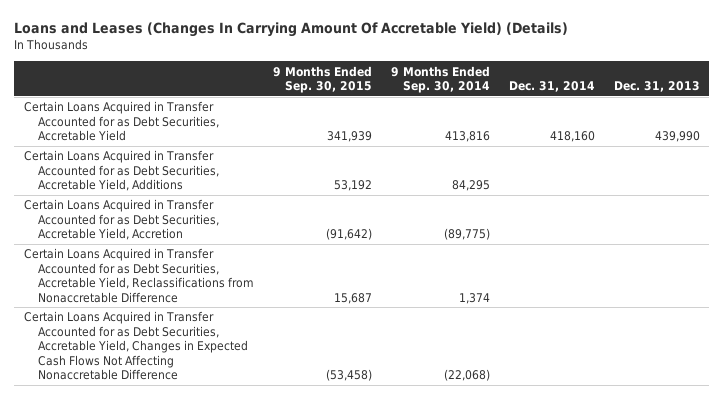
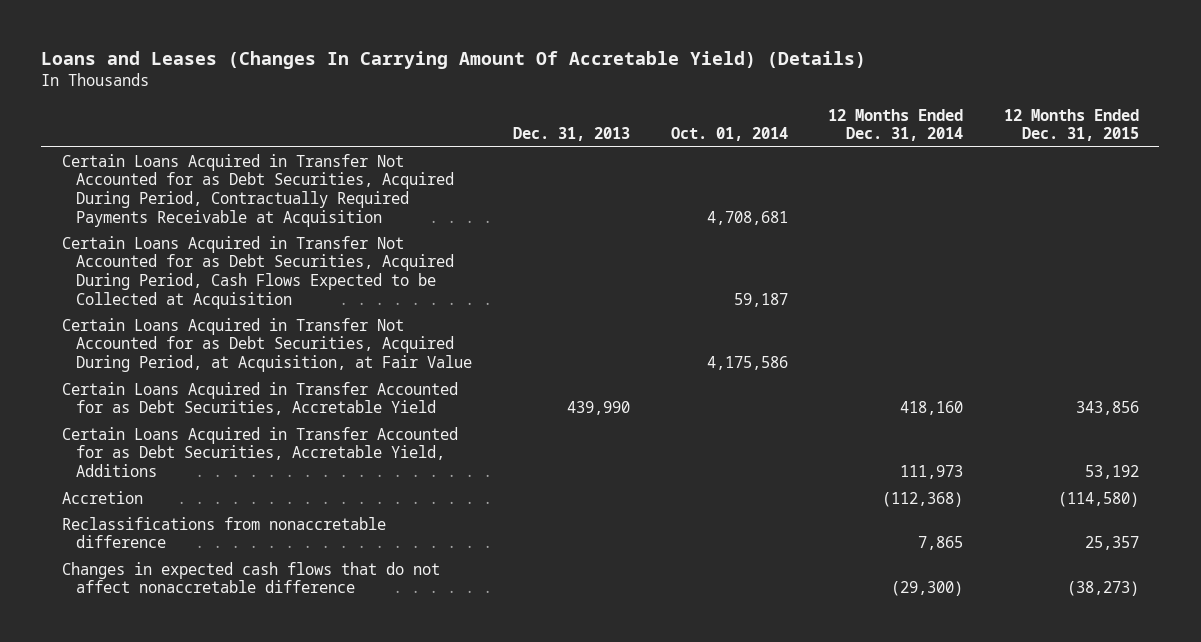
[272,65,372,94] 9 Months Ended Sep. 30, 2015 -> none
[390,65,490,94] 9 Months Ended Sep. 30, 2014 -> none
[508,81,595,93] Dec. 31, 2014 -> none
none -> [670,127,788,142] Oct. 01, 2014
none -> [828,108,964,142] 12 Months Ended Dec. 31, 2014
none -> [1003,108,1139,142] 12 Months Ended Dec. 31, 2015
none -> [61,153,455,227] Certain Loans Acquired in Transfer Not Accounted for as Debt Securities, Acquired During Period, Contractually Required Payments Receivable at Acquisition
none -> [61,235,455,309] Certain Loans Acquired in Transfer Not Accounted for as Debt Securities, Acquired During Period, Cash Flows Expected to be Collected at Acquisition
none -> [61,317,473,373] Certain Loans Acquired in Transfer Not Accounted for as Debt Securities, Acquired During Period, at Acquisition, at Fair Value
[24,199,219,241] Certain Loans Acquired in Transfer Accounted for as Debt Securities, Accretable Yield, Accretion -> [61,490,143,504] Accretion
[24,248,254,303] Certain Loans Acquired in Transfer Accounted for as Debt Securities, Accretable Yield, Reclassifications from Nonaccretable Difference -> [61,516,386,549] Reclassifications from nonaccretable difference
[24,311,248,381] Certain Loans Acquired in Transfer Accounted for as Debt Securities, Accretable Yield, Changes in Expected Cash Flows Not Affecting Nonaccretable Difference -> [61,561,440,594] Changes in expected cash flows that do not affect nonaccretable difference

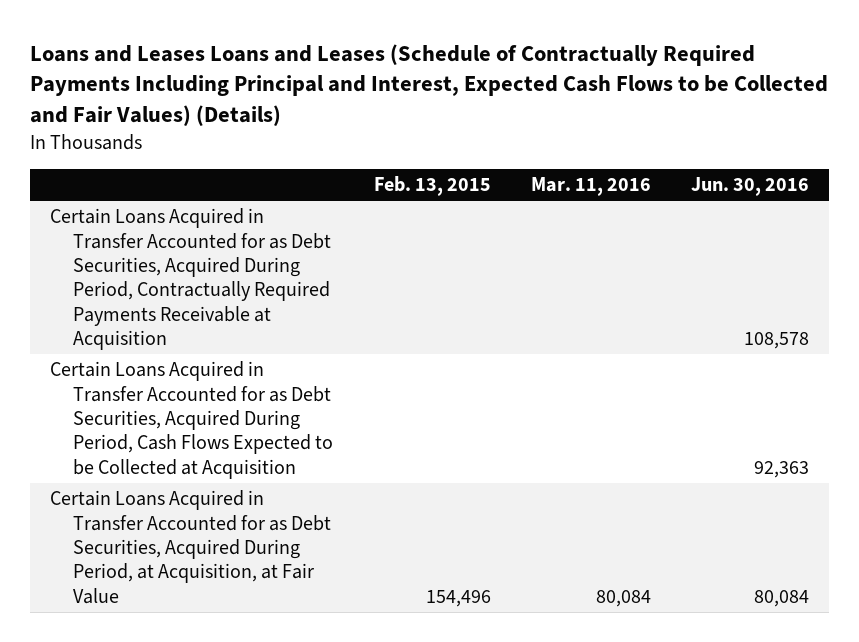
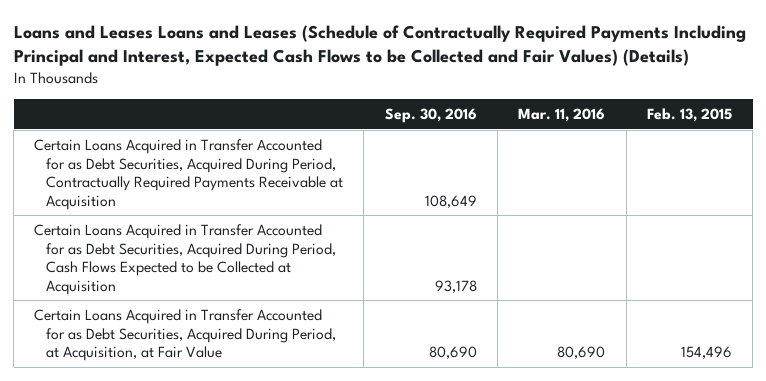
[691,176,810,196] Jun. 30, 2016 -> none
none -> [384,108,477,124] Sep. 30, 2016
[595,589,651,607] 80,084 -> [557,346,606,360] 80,690

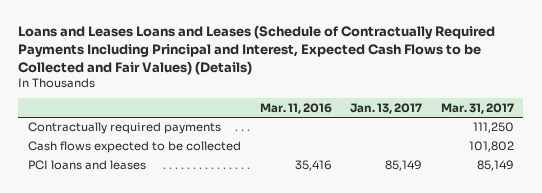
[384,108,477,124] Sep. 30, 2016 -> none
[646,108,732,123] Feb. 13, 2015 -> none
none -> [350,102,423,114] Jan. 13, 2017
none -> [441,102,515,114] Mar. 31, 2017
[34,309,337,362] Certain Loans Acquired in Transfer Accounted for as Debt Securities, Acquired During Period, at Acquisition, at Fair Value -> none
[34,139,344,210] Certain Loans Acquired in Transfer Accounted for as Debt Securities, Acquired During Period, Contractually Required Payments Receivable at Acquisition -> [27,122,221,135] Contractually required payments
[34,224,337,295] Certain Loans Acquired in Transfer Accounted for as Debt Securities, Acquired During Period, Cash Flows Expected to be Collected at Acquisition -> [27,141,241,154] Cash flows expected to be collected
none -> [27,160,146,171] PCI loans and leases

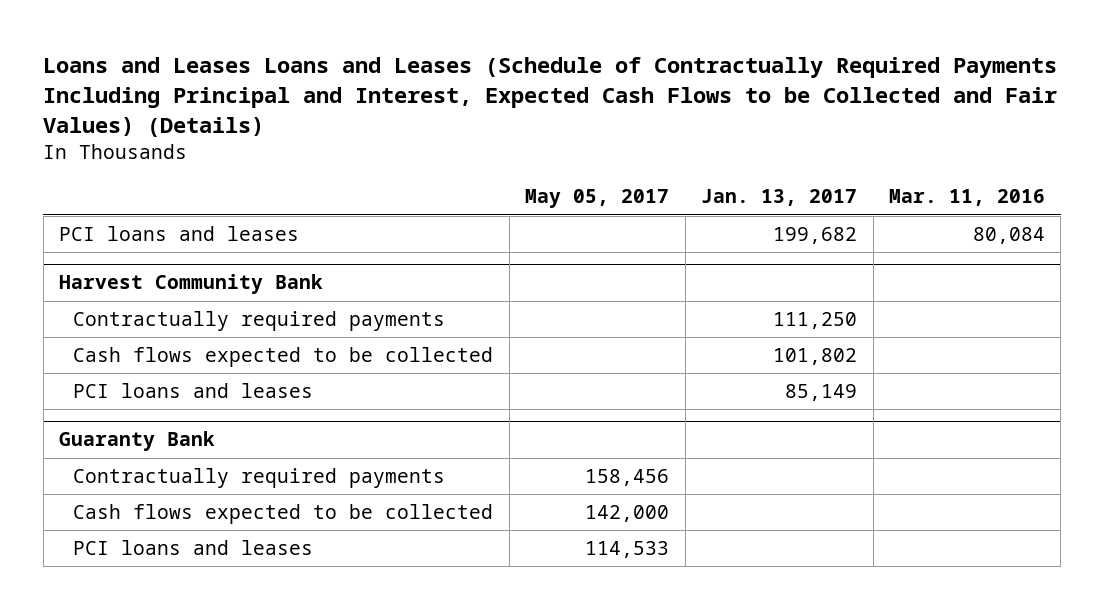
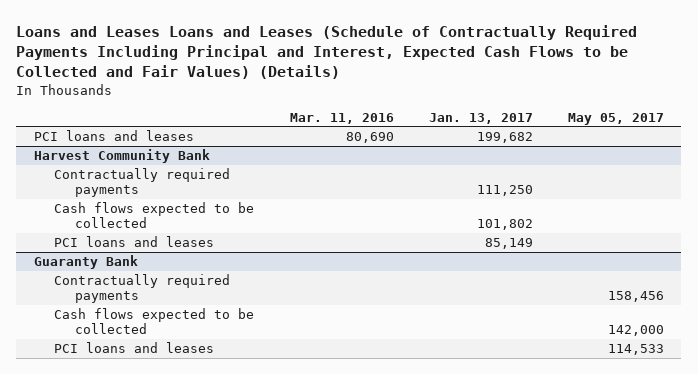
[972,226,1045,244] 80,084 -> [345,132,394,144] 80,690

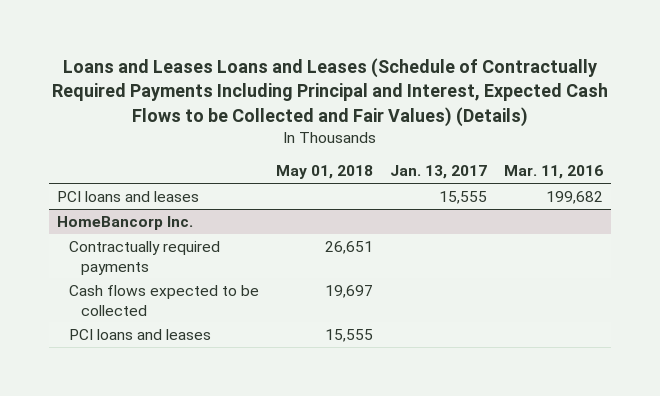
[567,112,664,125] May 05, 2017 -> none
none -> [276,165,374,180] May 01, 2018
[34,149,211,164] Harvest Community Bank -> none
[54,168,231,198] Contractually required payments -> none
[54,202,255,229] Cash flows expected to be collected -> none
[54,236,215,248] PCI loans and leases -> none
[34,255,139,270] Guaranty Bank -> none
[54,274,231,304] Contractually required payments -> none
[54,308,255,335] Cash flows expected to be collected -> none
[54,342,215,354] PCI loans and leases -> none
[345,132,394,144] 80,690 -> [545,190,603,204] 199,682
[476,132,533,144] 199,682 -> [439,190,488,204] 15,555
none -> [57,215,194,230] HomeBancorp Inc.
none -> [69,240,221,275] Contractually required payments
none -> [69,284,260,316] Cash flows expected to be collected
none -> [69,328,212,340] PCI loans and leases

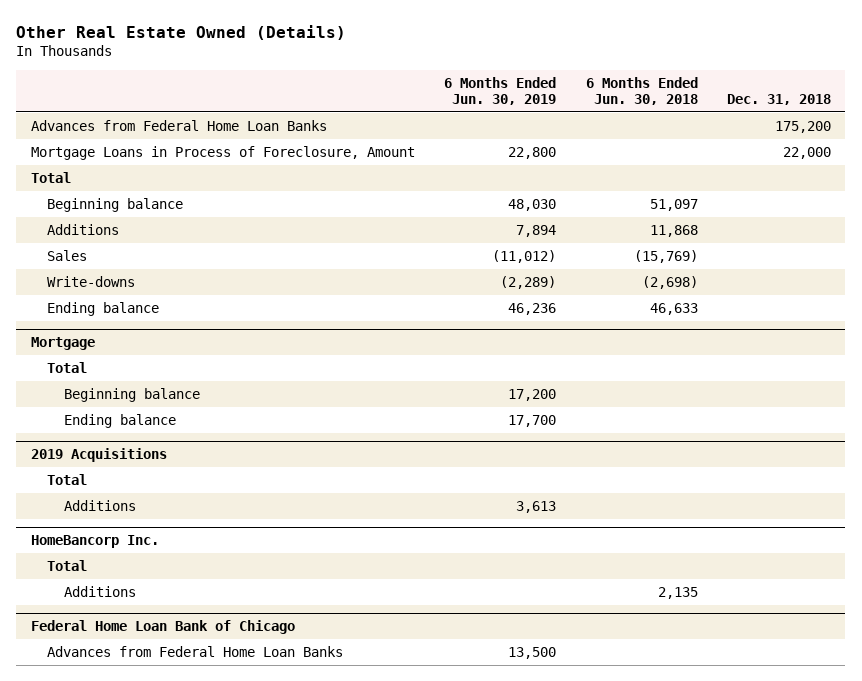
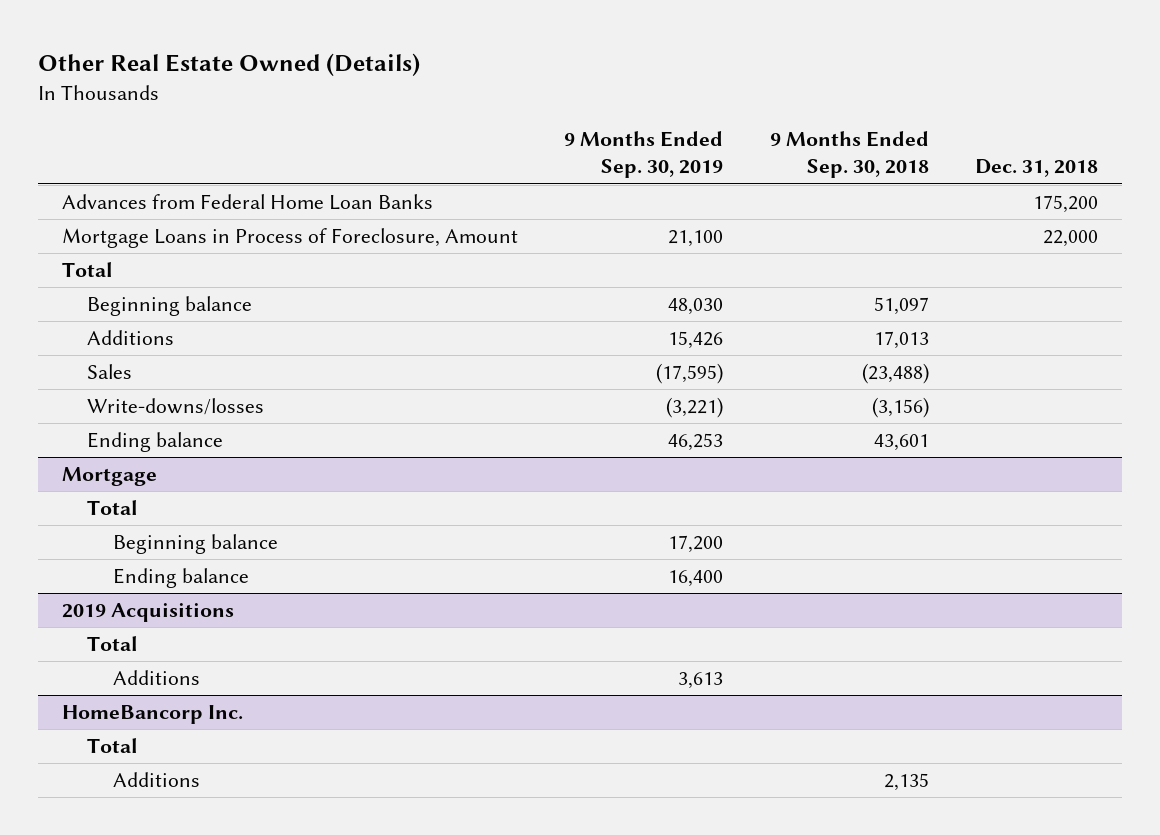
[444,76,557,105] 6 Months Ended Jun. 30, 2019 -> none
[585,76,698,105] 6 Months Ended Jun. 30, 2018 -> none
none -> [564,130,724,179] 9 Months Ended Sep. 30, 2019
none -> [769,130,929,179] 9 Months Ended Sep. 30, 2018
[47,275,136,287] Write-downs -> [87,398,265,416] Write-downs/losses
[31,619,296,634] Federal Home Loan Bank of Chicago -> none
[47,645,344,657] Advances from Federal Home Loan Banks -> none

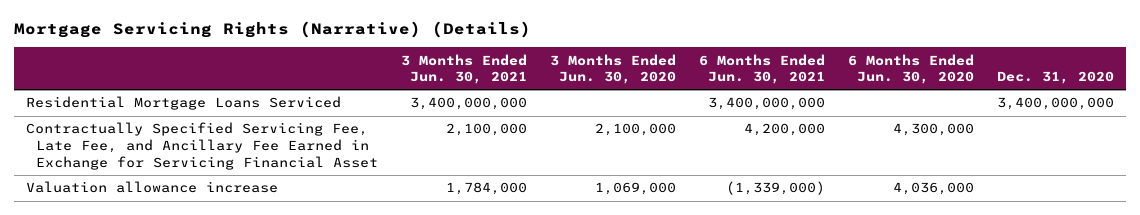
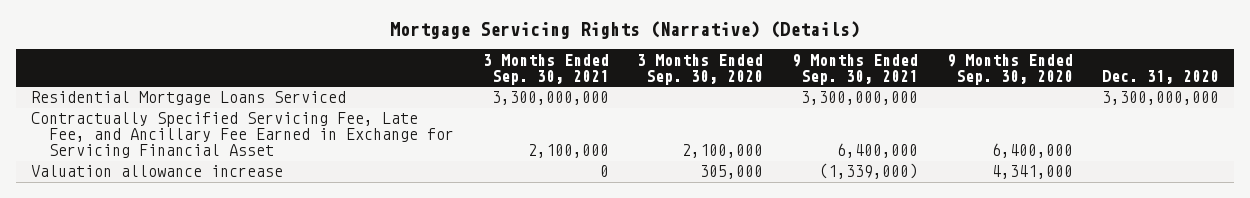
[400,53,527,85] 3 Months Ended Jun. 30, 2021 -> none
[549,53,676,85] 3 Months Ended Jun. 30, 2020 -> none
[698,53,825,85] 6 Months Ended Jun. 30, 2021 -> none
[847,53,974,85] 6 Months Ended Jun. 30, 2020 -> none
none -> [482,53,609,85] 3 Months Ended Sep. 30, 2021
none -> [637,53,764,85] 3 Months Ended Sep. 30, 2020
none -> [792,53,919,85] 9 Months Ended Sep. 30, 2021
none -> [947,53,1074,85] 9 Months Ended Sep. 30, 2020
[996,97,1114,111] 3,400,000,000 -> [1102,91,1220,106] 3,300,000,000

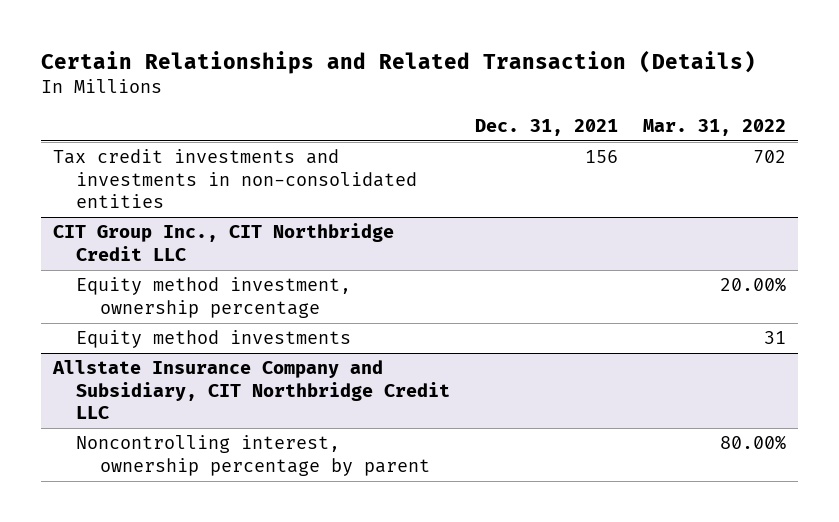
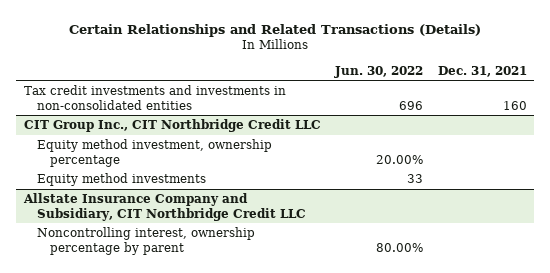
[40,49,756,74] Certain Relationships and Related Transaction (Details) -> [69,24,482,38] Certain Relationships and Related Transactions (Details)
[642,119,786,137] Mar. 31, 2022 -> none
none -> [334,65,424,78] Jun. 30, 2022
[585,150,619,164] 156 -> [502,100,527,110] 160

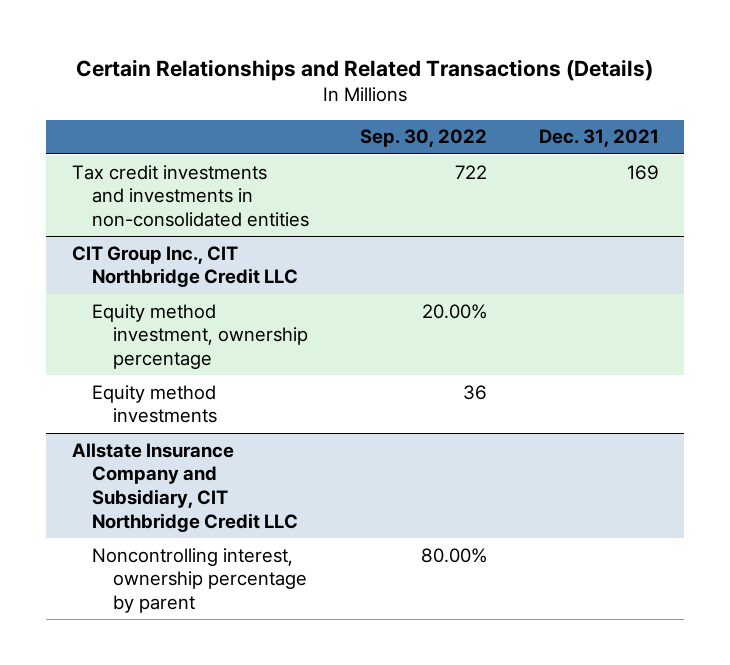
[334,65,424,78] Jun. 30, 2022 -> none
none -> [360,129,488,148] Sep. 30, 2022
[502,100,527,110] 160 -> [626,164,659,180] 169

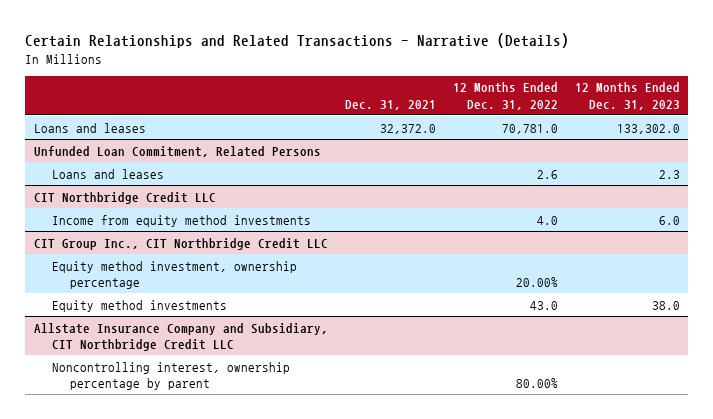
[76,58,654,81] Certain Relationships and Related Transactions (Details) -> [25,33,570,49] Certain Relationships and Related Transactions - Narrative (Details)
[360,129,488,148] Sep. 30, 2022 -> none
none -> [452,82,558,110] 12 Months Ended Dec. 31, 2022
none -> [574,82,680,110] 12 Months Ended Dec. 31, 2023
[71,164,310,228] Tax credit investments and investments in non-consolidated entities -> none
none -> [33,122,146,133] Loans and leases
none -> [33,145,321,157] Unfunded Loan Commitment, Related Persons
none -> [51,168,164,179] Loans and leases
none -> [33,191,216,204] CIT Northbridge Credit LLC
none -> [51,214,311,227] Income from equity method investments

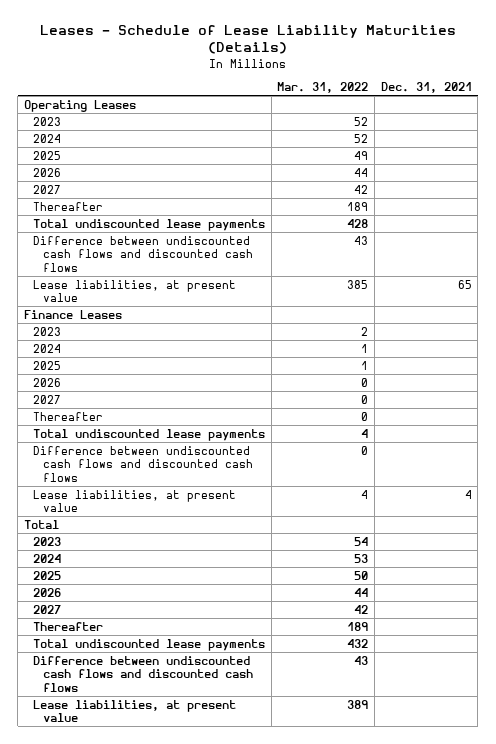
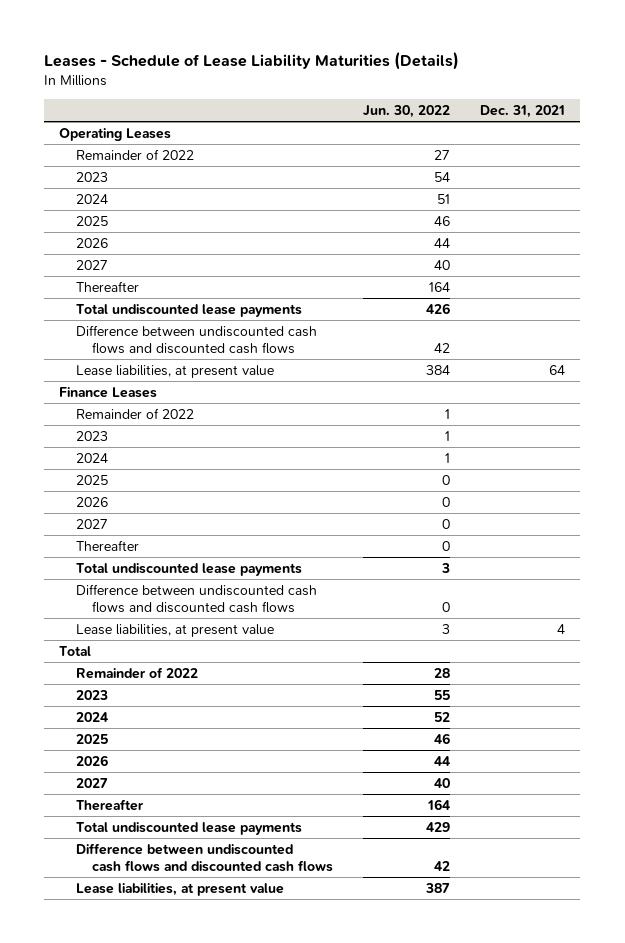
[277,82,369,94] Mar. 31, 2022 -> none
none -> [363,104,451,118] Jun. 30, 2022
none -> [75,148,194,160] Remainder of 2022
[457,279,472,289] 65 -> [549,364,566,375] 64
none -> [75,407,194,419] Remainder of 2022
none -> [75,666,198,679] Remainder of 2022

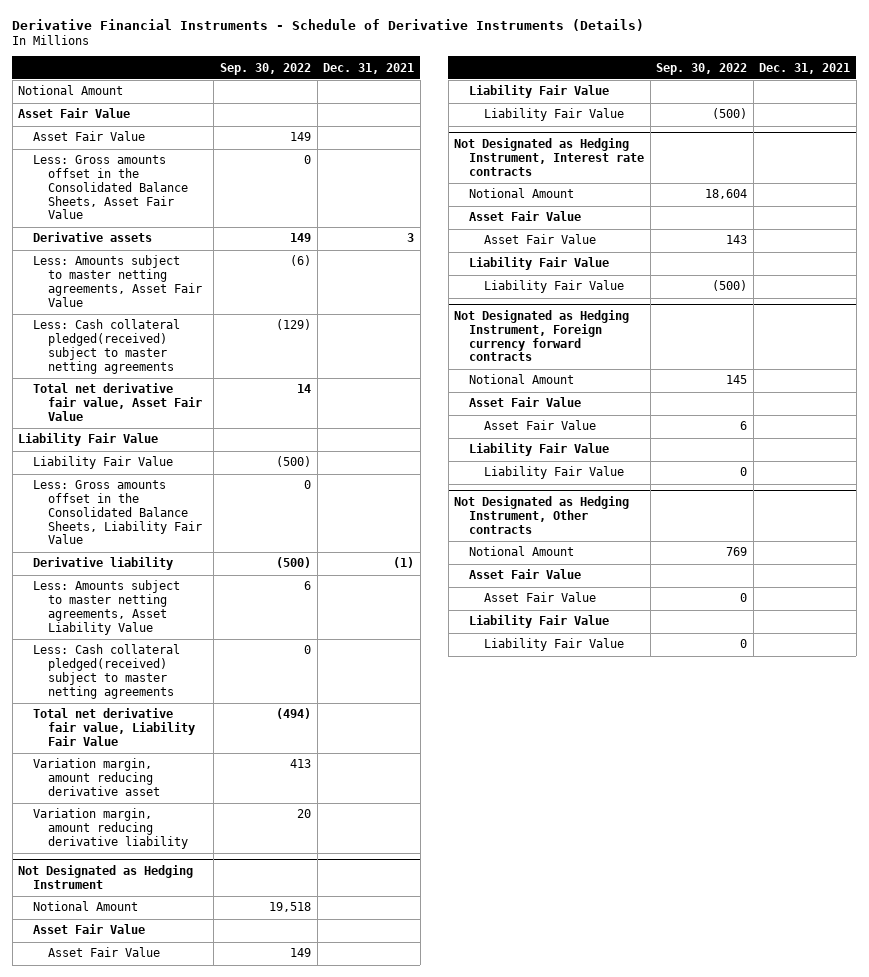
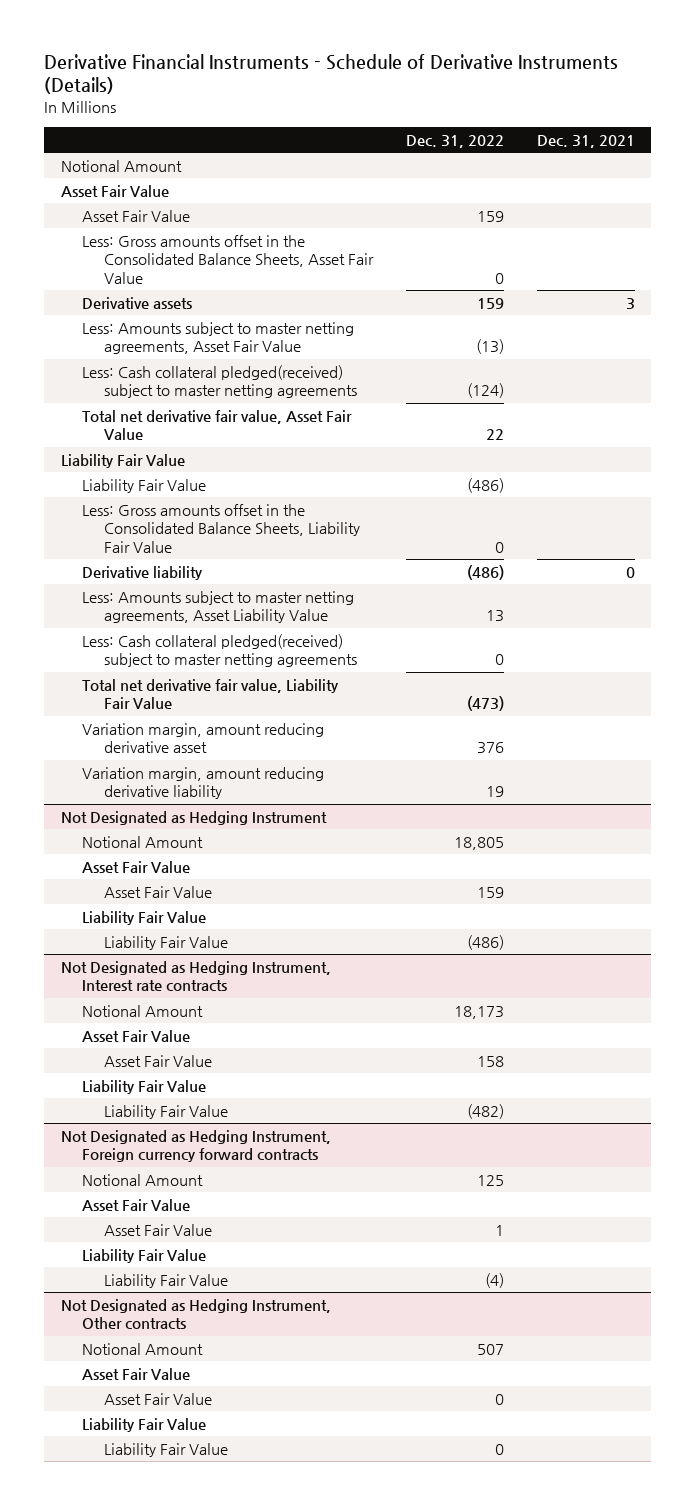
[220,62,312,75] Sep. 30, 2022 -> none
none -> [405,134,504,148] Dec. 31, 2022
[393,557,415,569] (1) -> [625,567,635,579] 0

